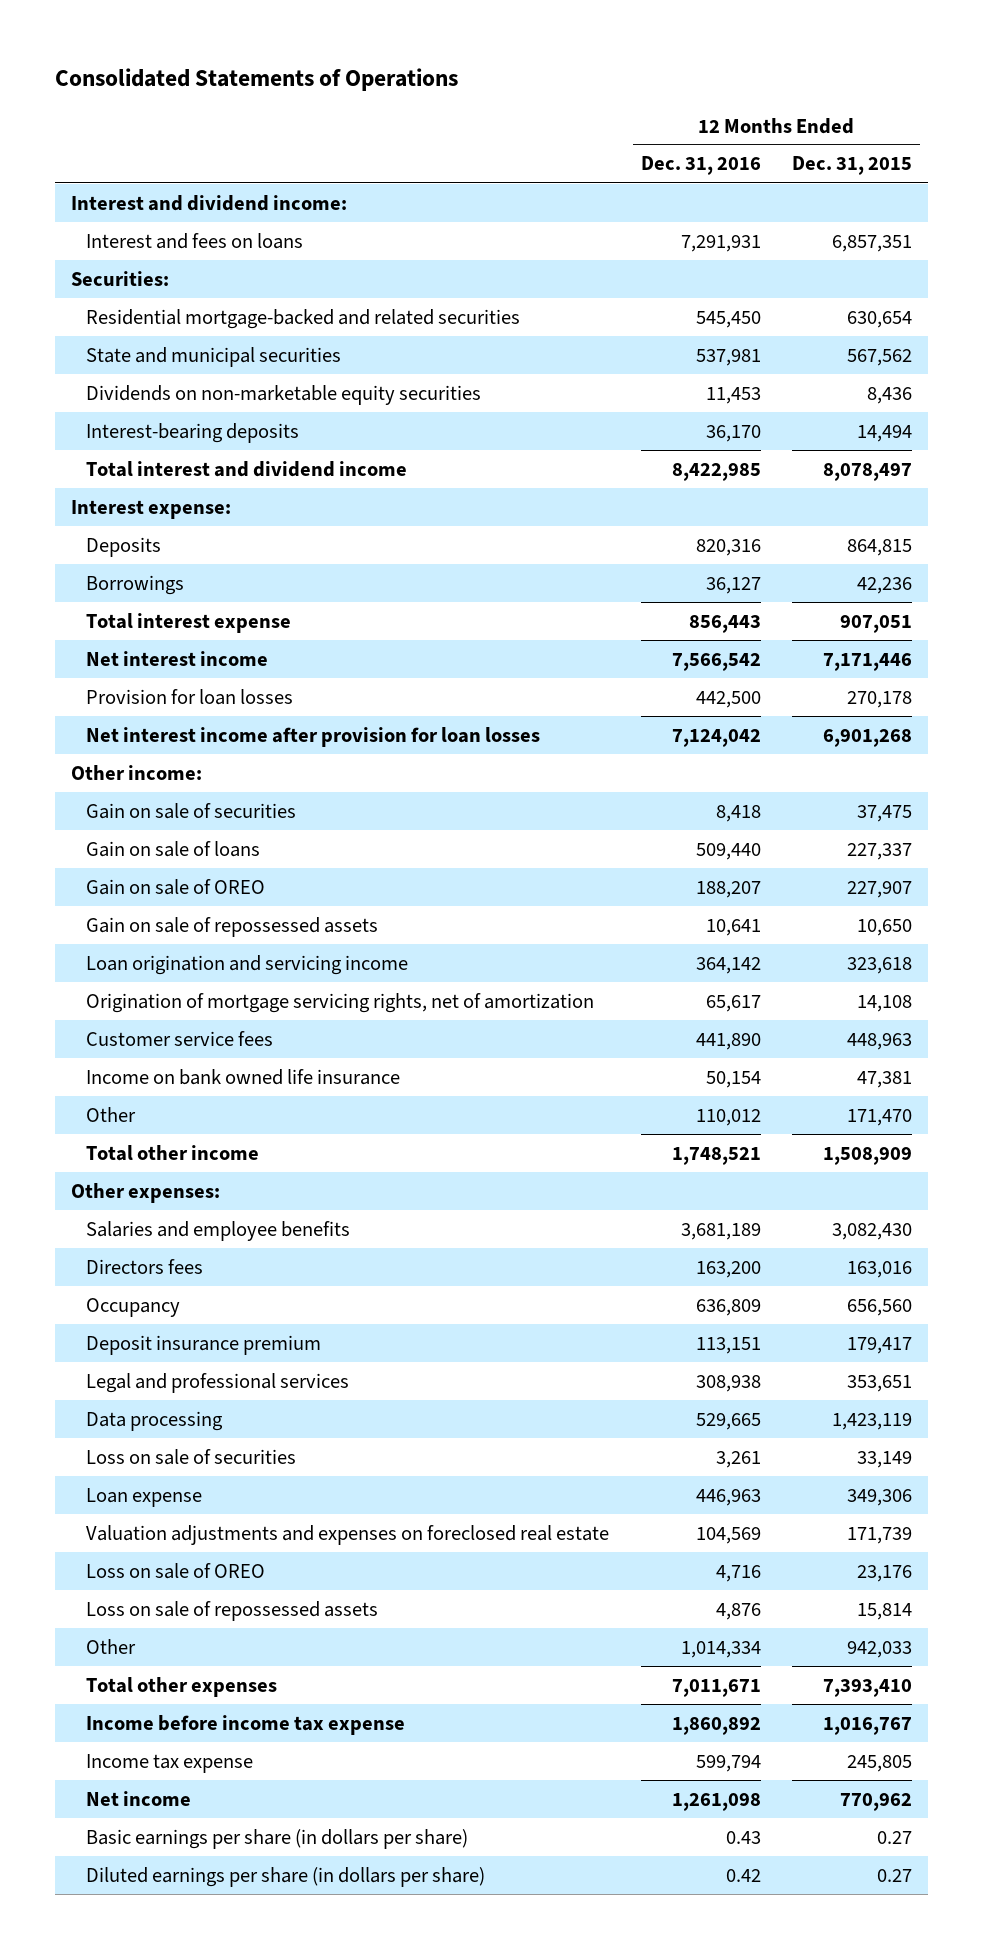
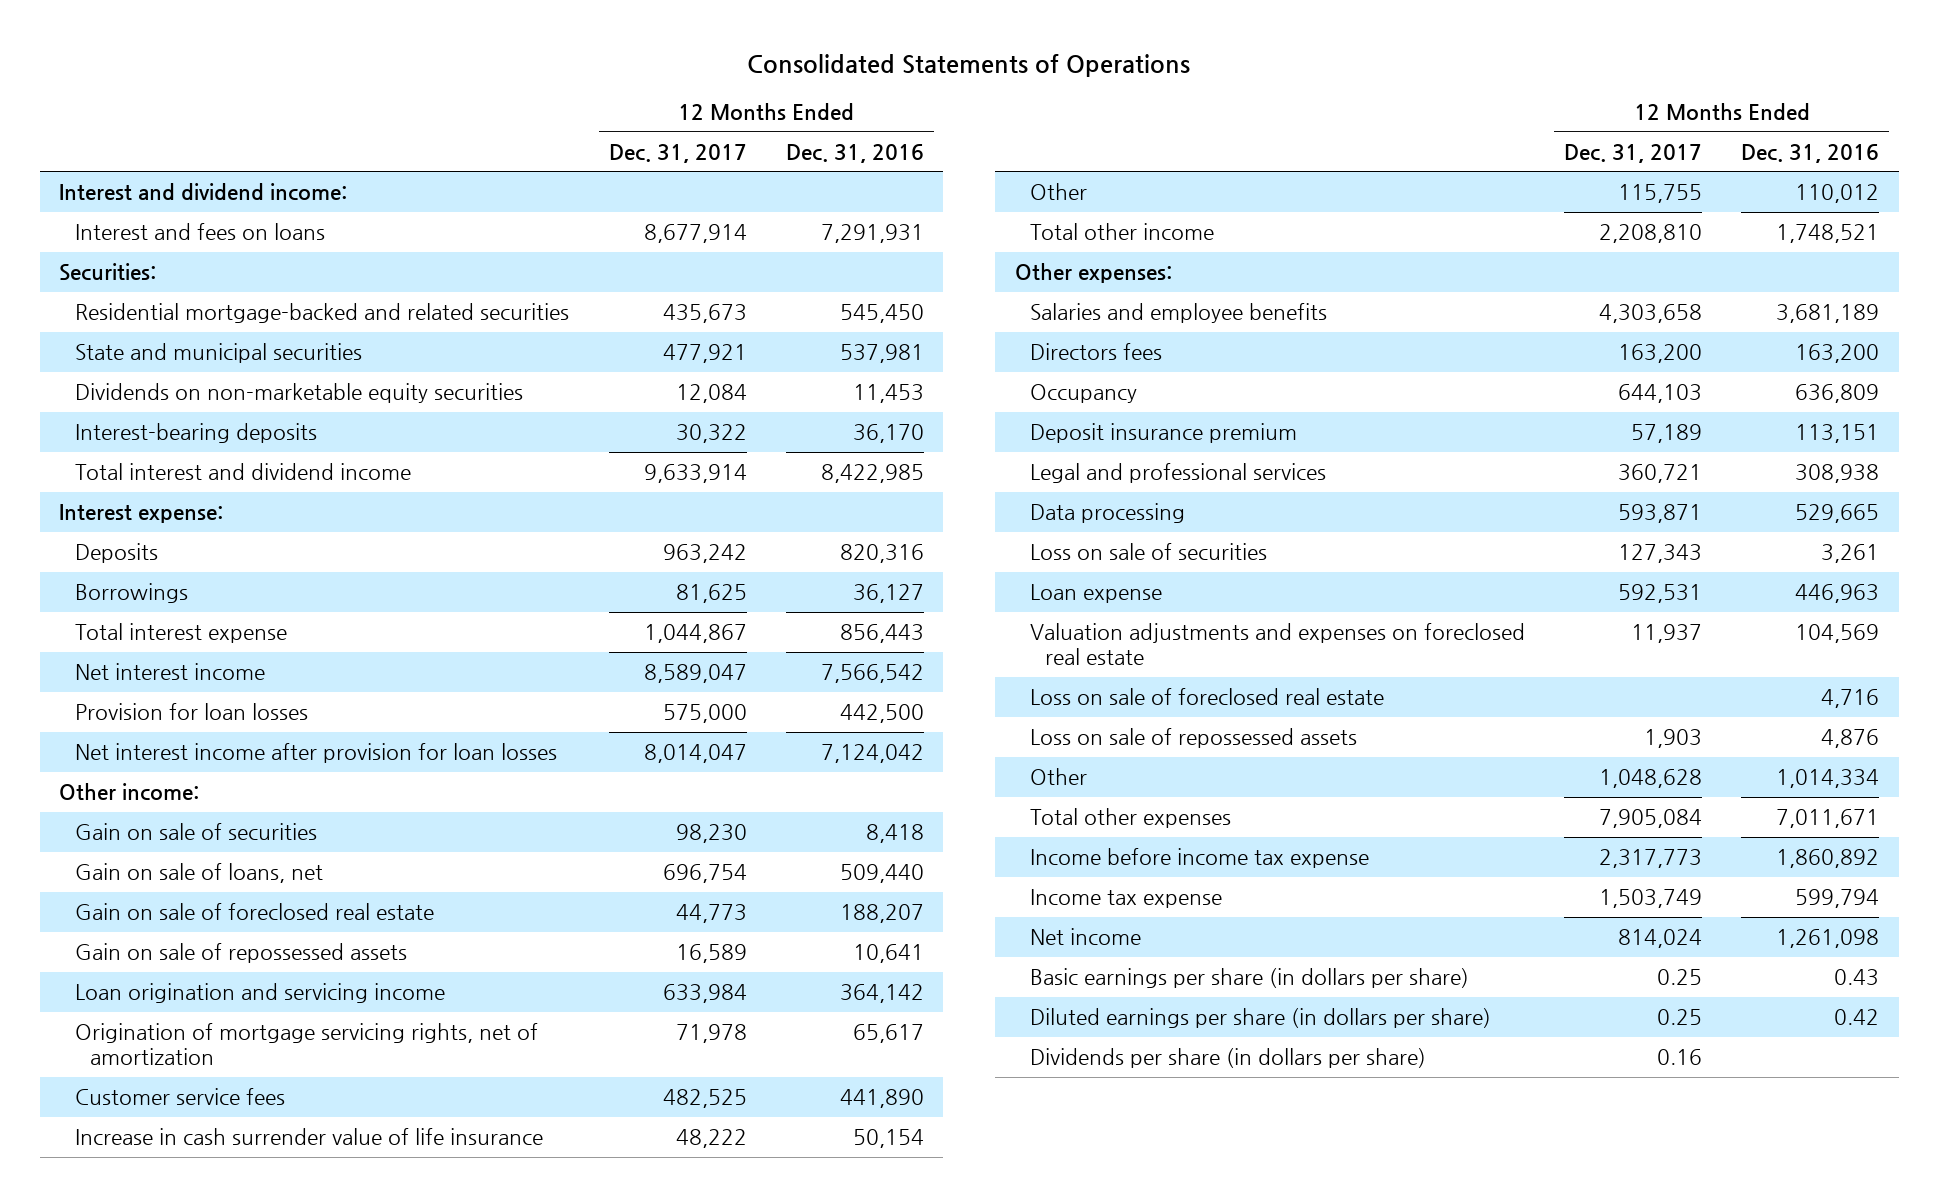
[792,156,913,176] Dec. 31, 2015 -> none
none -> [608,143,747,163] Dec. 31, 2017
[85,840,260,857] Gain on sale of loans -> [74,863,323,884] Gain on sale of loans, net
[85,878,265,895] Gain on sale of OREO -> [74,903,434,921] Gain on sale of foreclosed real estate
[85,1068,400,1085] Income on bank owned life insurance -> [74,1128,543,1146] Increase in cash surrender value of life insurance
[85,1562,265,1579] Loss on sale of OREO -> [1029,688,1384,706] Loss on sale of foreclosed real estate
none -> [1029,1048,1426,1069] Dividends per share (in dollars per share)

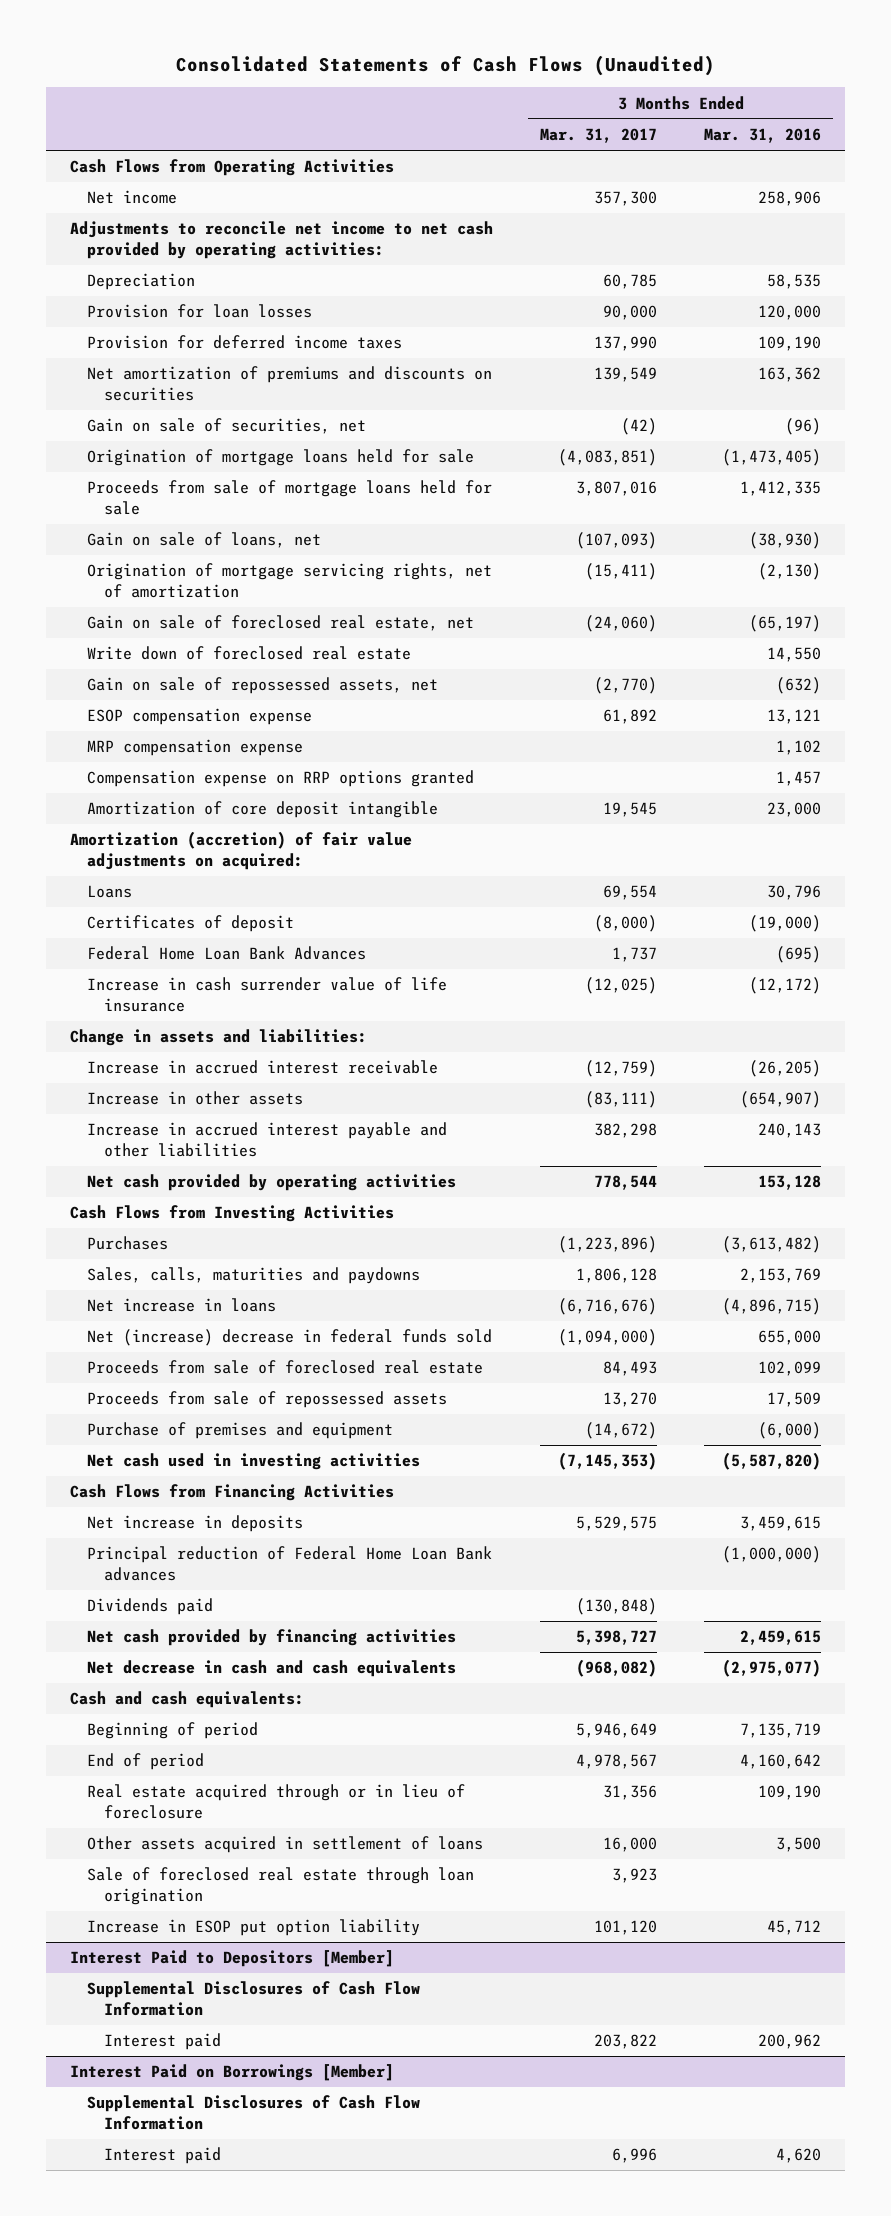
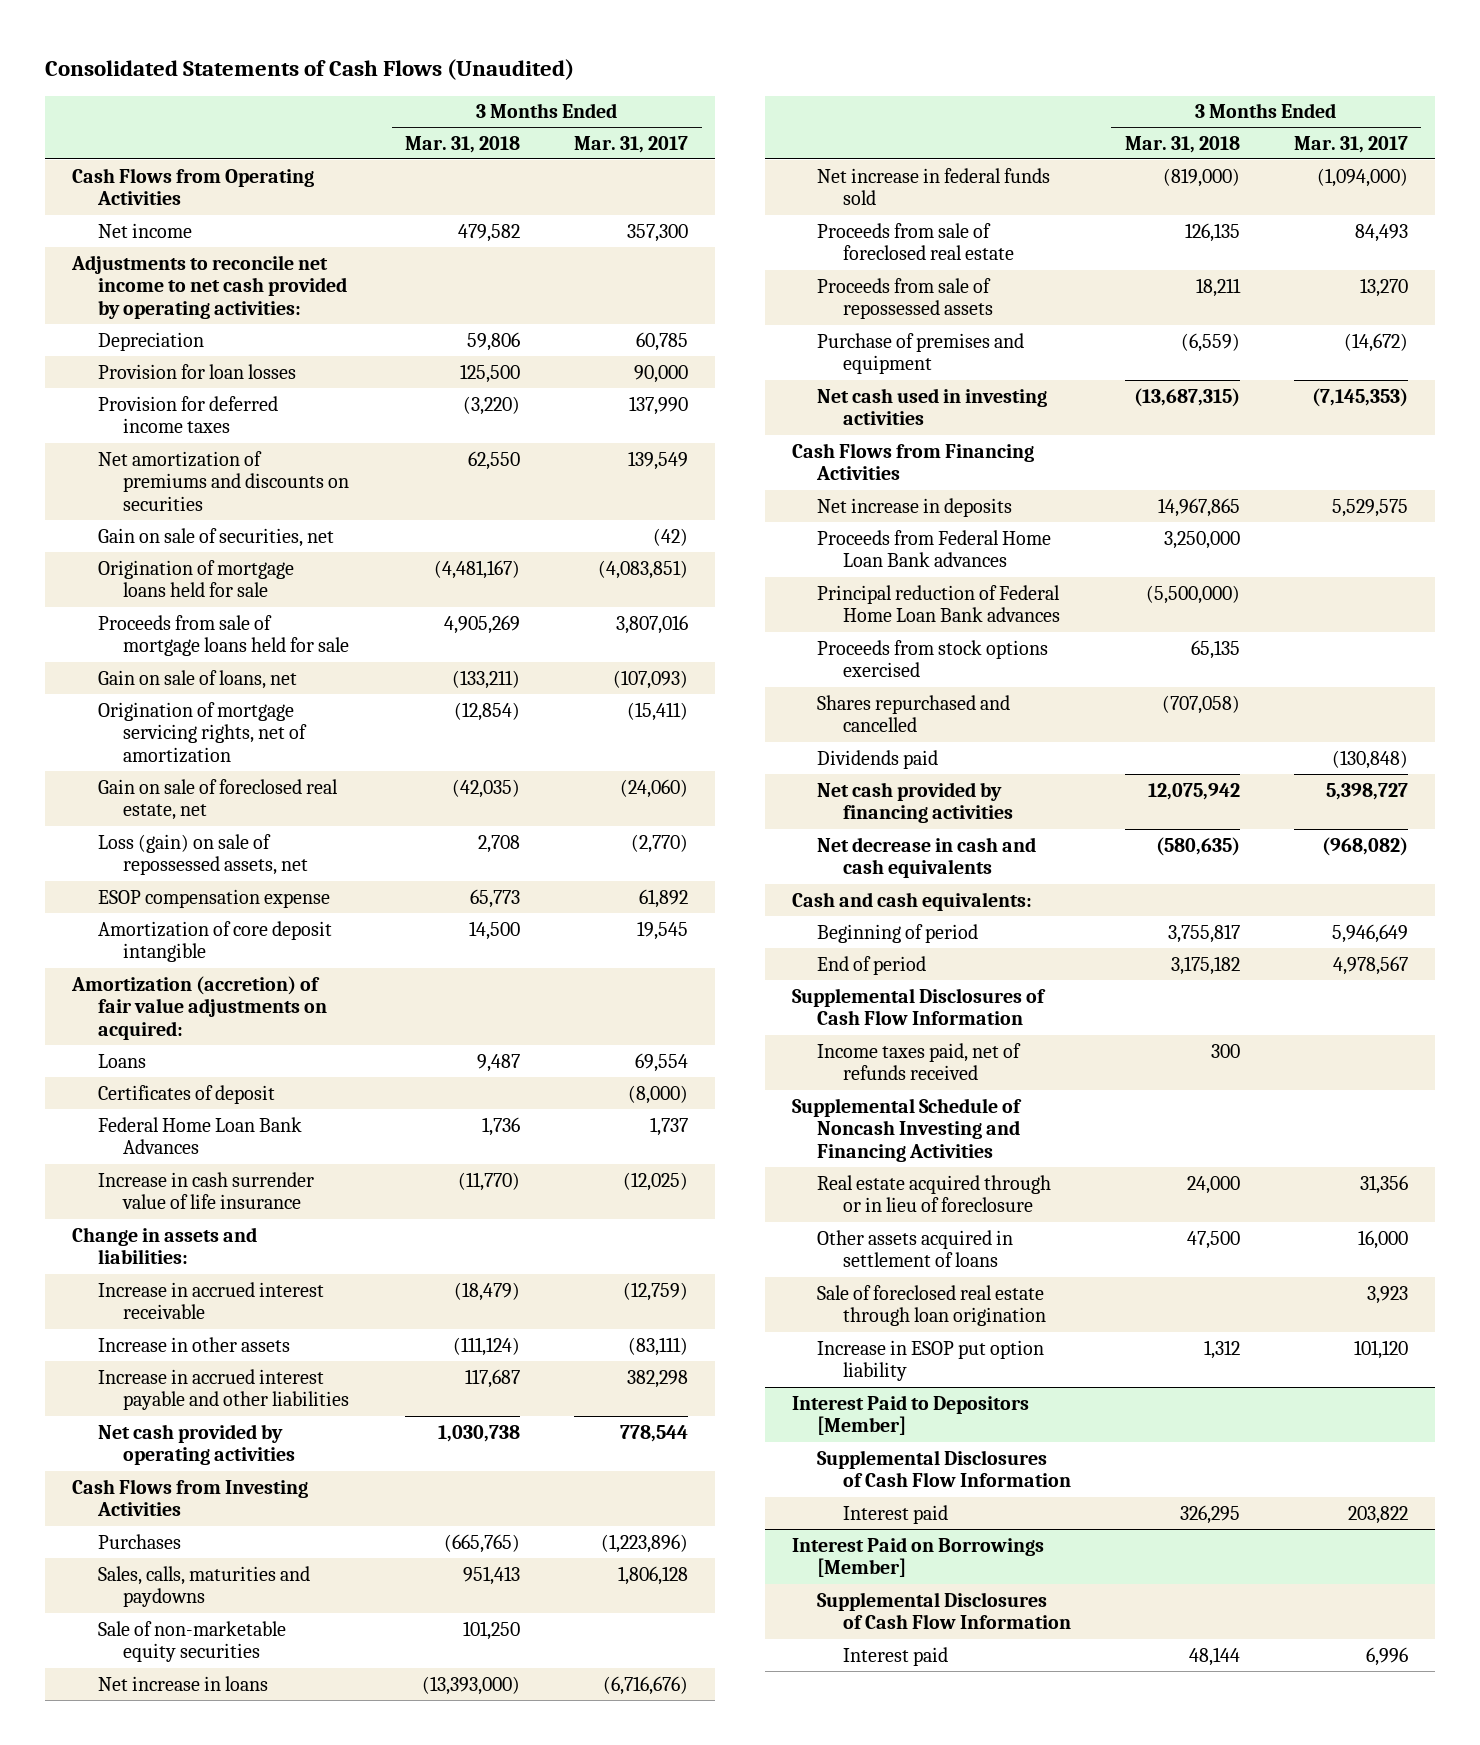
[704,127,822,143] Mar. 31, 2016 -> none
none -> [405,135,521,153] Mar. 31, 2018
[87,646,412,661] Write down of foreclosed real estate -> none
[87,677,439,695] Gain on sale of repossessed assets, net -> [97,833,309,876] Loss (gain) on sale of repossessed assets, net
[87,739,304,757] MRP compensation expense -> none
[87,770,475,788] Compensation expense on RRP options granted -> none
none -> [97,1620,286,1663] Sale of non-marketable equity securities
[87,1329,493,1347] Net (increase) decrease in federal funds sold -> [817,167,1051,206] Net increase in federal funds sold
none -> [817,529,1052,568] Proceeds from Federal Home Loan Bank advances
none -> [817,639,1049,678] Proceeds from stock options exercised
none -> [817,694,1011,733] Shares repurchased and cancelled
none -> [791,987,1046,1026] Supplemental Disclosures of Cash Flow Information
none -> [817,1042,1022,1081] Income taxes paid, net of refunds received
none -> [791,1097,1022,1163] Supplemental Schedule of Noncash Investing and Financing Activities

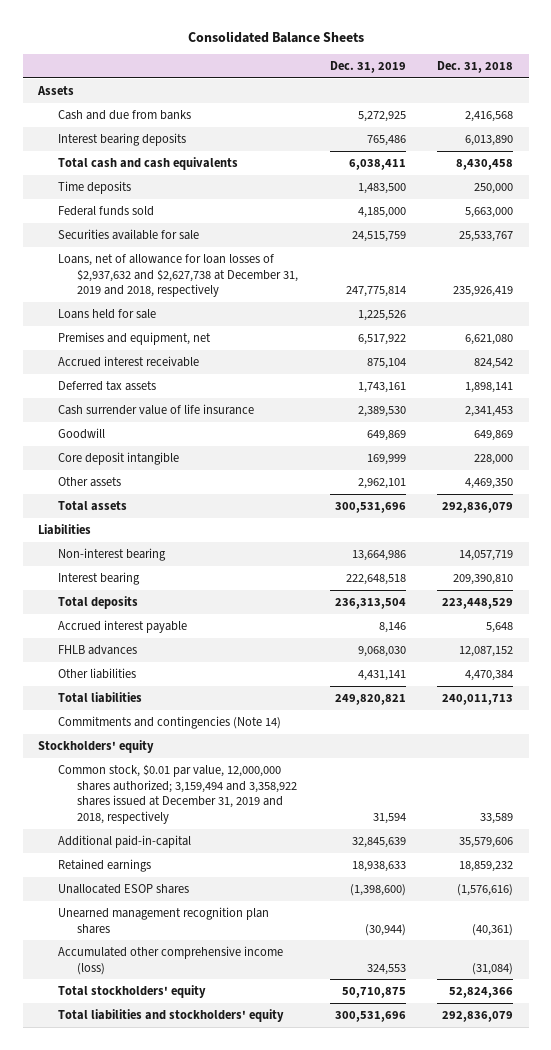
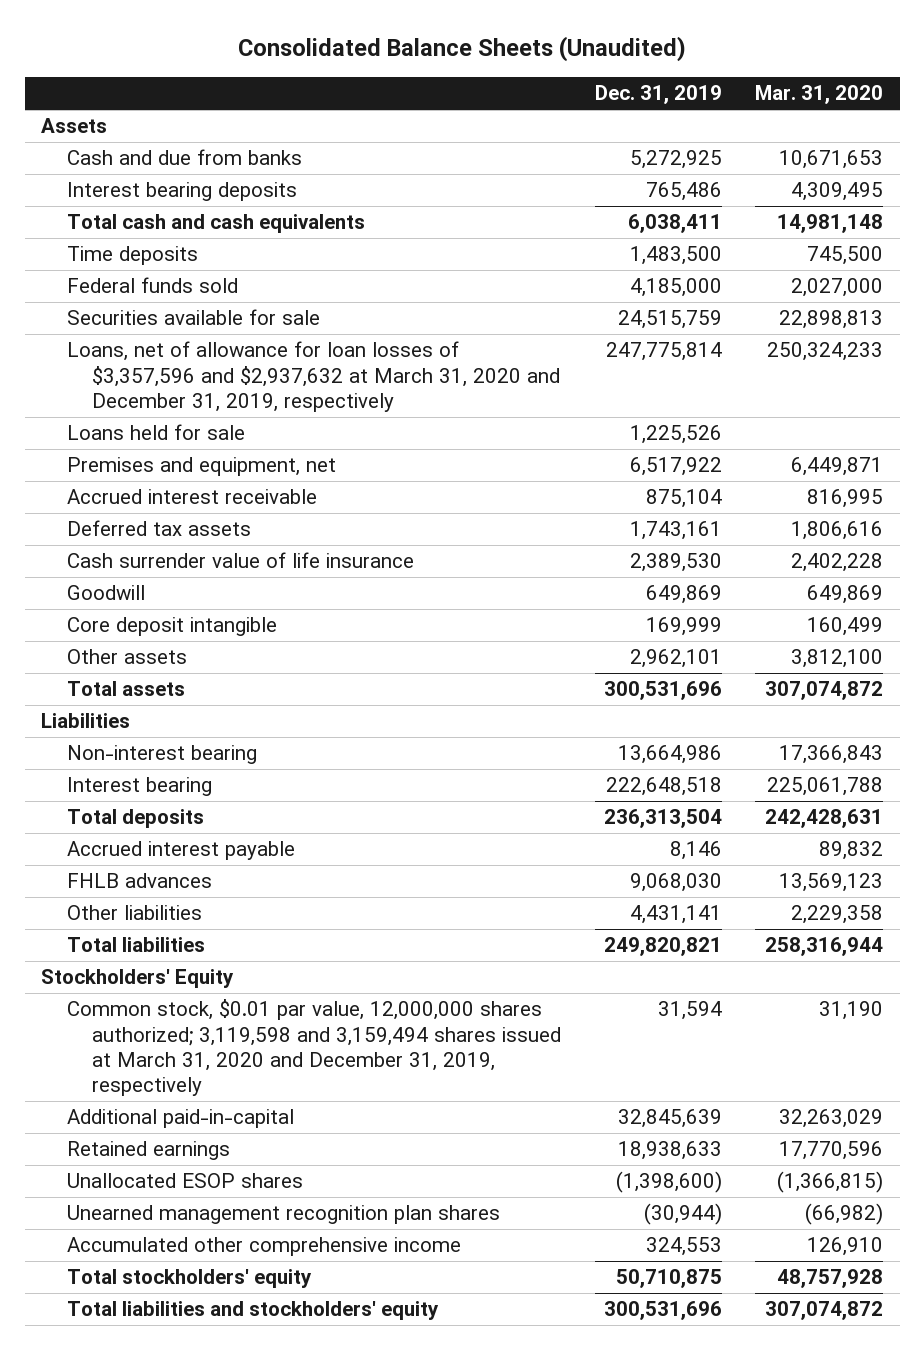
[187,30,364,43] Consolidated Balance Sheets -> [238,36,687,63] Consolidated Balance Sheets (Unaudited)
[437,61,514,74] Dec. 31, 2018 -> none
none -> [755,85,884,105] Mar. 31, 2020
[57,253,298,298] Loans, net of allowance for loan losses of $2,937,632 and $2,627,738 at December 31, 2019 and 2018, respectively -> [66,341,561,412] Loans, net of allowance for loan losses of $3,357,596 and $2,937,632 at March 31, 2020 and December 31, 2019, respectively
[57,715,281,729] Commitments and contingencies (Note 14) -> none
[38,739,155,753] Stockholders' equity -> [41,969,235,989] Stockholders' Equity
[57,763,297,824] Common stock, $0.01 par value, 12,000,000 shares authorized; 3,159,494 and 3,358,922 shares issued at December 31, 2019 and 2018, respectively -> [66,999,562,1096] Common stock, $0.01 par value, 12,000,000 shares authorized; 3,119,598 and 3,159,494 shares issued at March 31, 2020 and December 31, 2019, respectively
[57,945,283,975] Accumulated other comprehensive income (loss) -> [66,1237,461,1257] Accumulated other comprehensive income

